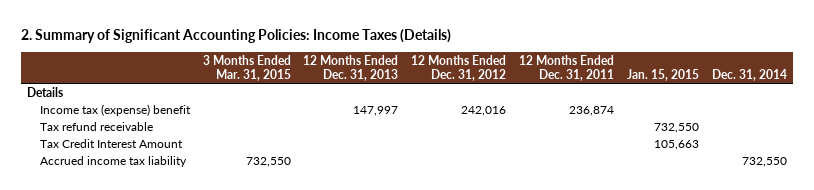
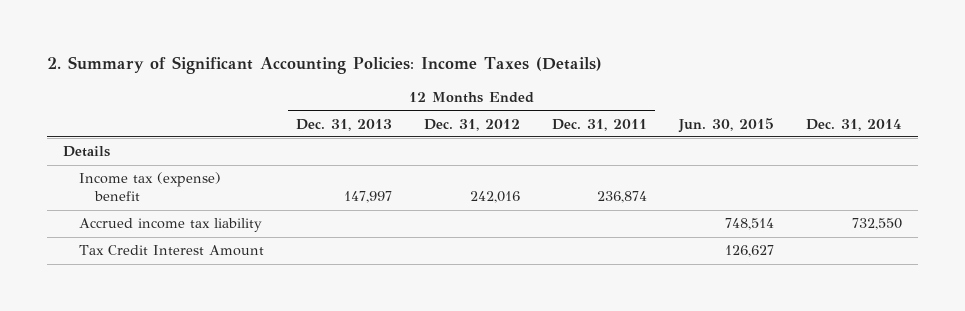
[202,54,291,81] 3 Months Ended Mar. 31, 2015 -> none
[626,68,699,81] Jan. 15, 2015 -> none
none -> [678,117,775,133] Jun. 30, 2015
[39,122,153,132] Tax refund receivable -> none
[39,139,183,149] Tax Credit Interest Amount -> [78,245,264,257] Tax Credit Interest Amount

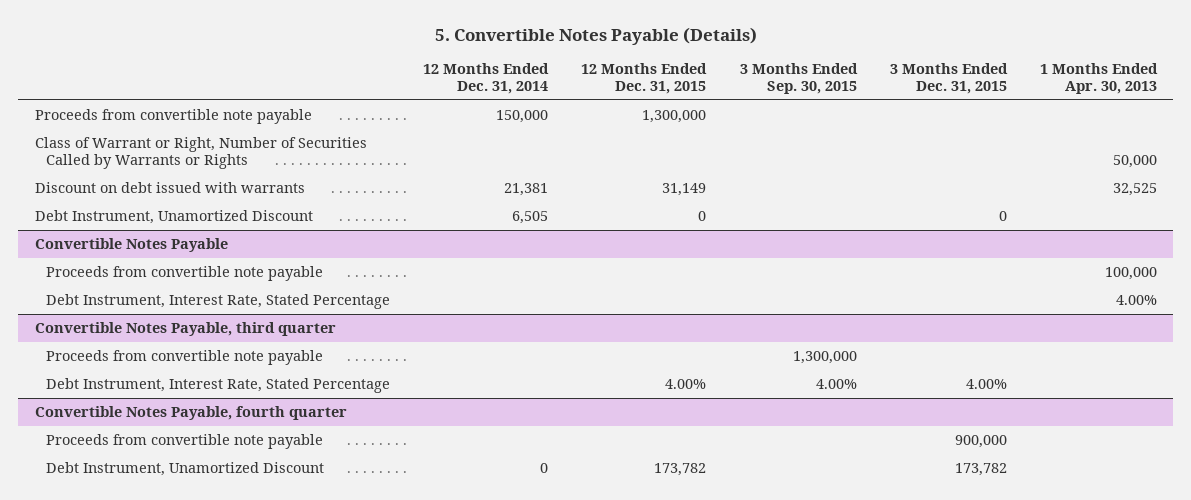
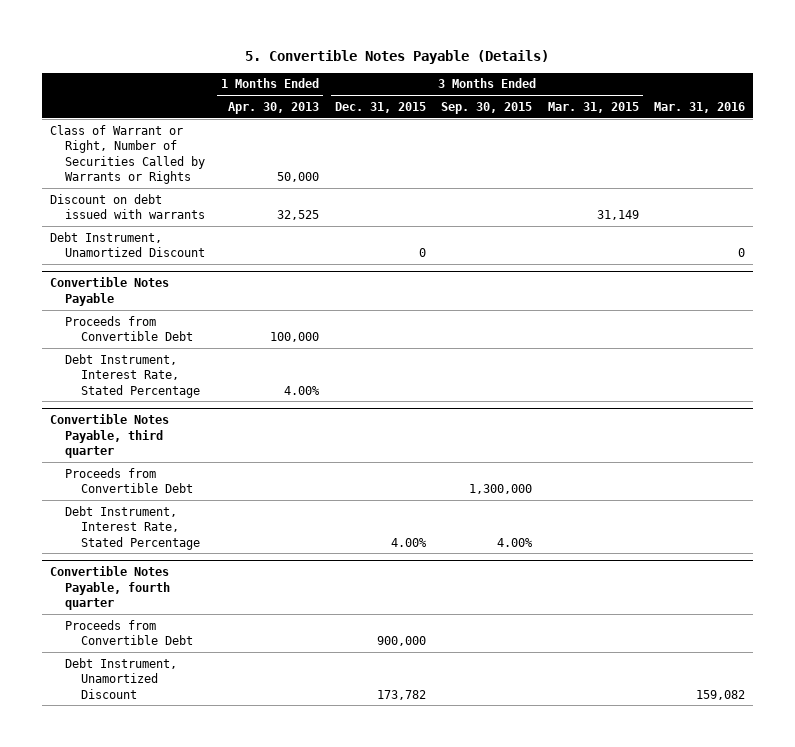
[423,63,550,95] 12 Months Ended Dec. 31, 2014 -> none
[581,63,708,95] 12 Months Ended Dec. 31, 2015 -> none
none -> [547,101,639,113] Mar. 31, 2015
none -> [654,101,746,113] Mar. 31, 2016
[34,109,312,125] Proceeds from convertible note payable -> none
[45,266,323,282] Proceeds from convertible note payable -> [65,315,194,342] Proceeds from Convertible Debt
[45,350,323,366] Proceeds from convertible note payable -> [65,467,194,494] Proceeds from Convertible Debt
[45,434,323,450] Proceeds from convertible note payable -> [65,619,194,646] Proceeds from Convertible Debt

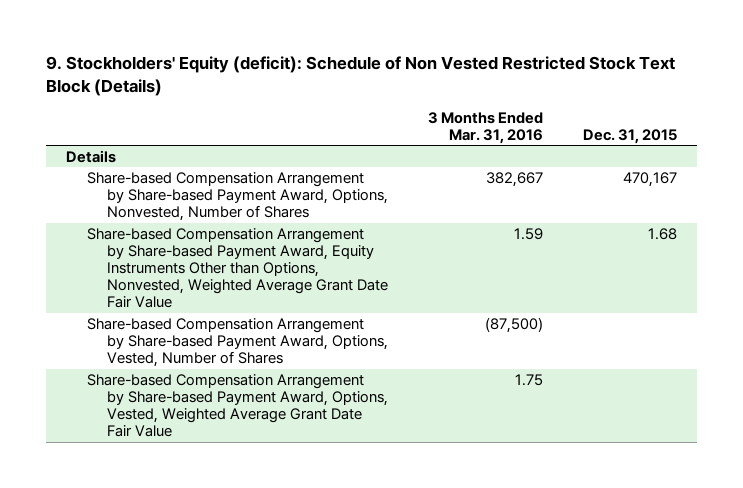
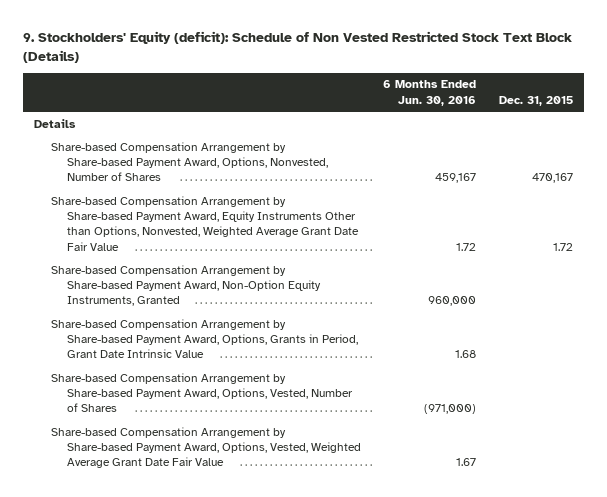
[427,111,543,145] 3 Months Ended Mar. 31, 2016 -> none
none -> [383,80,477,106] 6 Months Ended Jun. 30, 2016
[647,227,677,240] 1.68 -> [552,242,573,251] 1.72
none -> [50,264,322,307] Share-based Compensation Arrangement by Share-based Payment Award, Non-Option Equity Instruments, Granted
none -> [50,318,359,359] Share-based Compensation Arrangement by Share-based Payment Award, Options, Grants in Period, Grant Date Intrinsic Value

